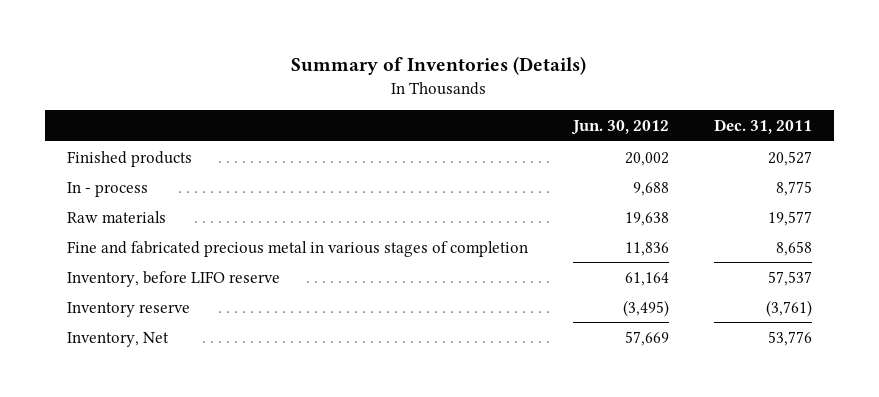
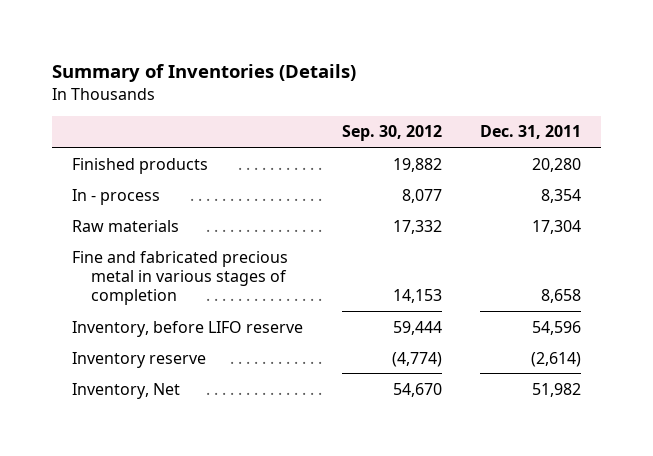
[570,120,669,136] Jun. 30, 2012 -> none
none -> [341,125,442,142] Sep. 30, 2012
[767,150,812,166] 20,527 -> [532,157,582,172] 20,280
[775,180,812,196] 8,775 -> [541,188,582,203] 8,354
[767,210,812,226] 19,577 -> [532,219,582,234] 17,304
[767,270,812,286] 57,537 -> [532,320,582,335] 54,596
[765,299,812,317] (3,761) -> [531,351,582,367] (2,614)
[767,330,812,346] 53,776 -> [532,382,582,397] 51,982

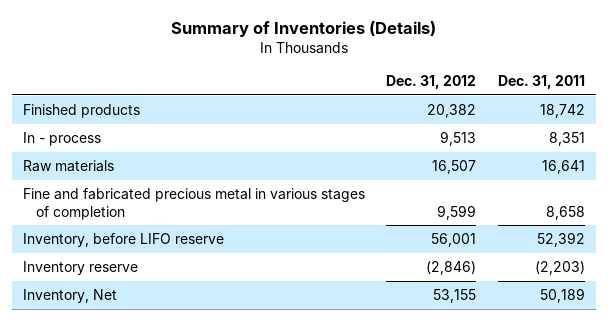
[341,125,442,142] Sep. 30, 2012 -> none
none -> [386,75,477,90] Dec. 31, 2012
[532,157,582,172] 20,280 -> [540,103,586,118] 18,742
[541,188,582,203] 8,354 -> [549,131,586,146] 8,351
[532,219,582,234] 17,304 -> [542,159,586,174] 16,641
[532,320,582,335] 54,596 -> [537,231,586,247] 52,392
[531,351,582,367] (2,614) -> [535,260,586,275] (2,203)
[532,382,582,397] 51,982 -> [540,287,586,303] 50,189

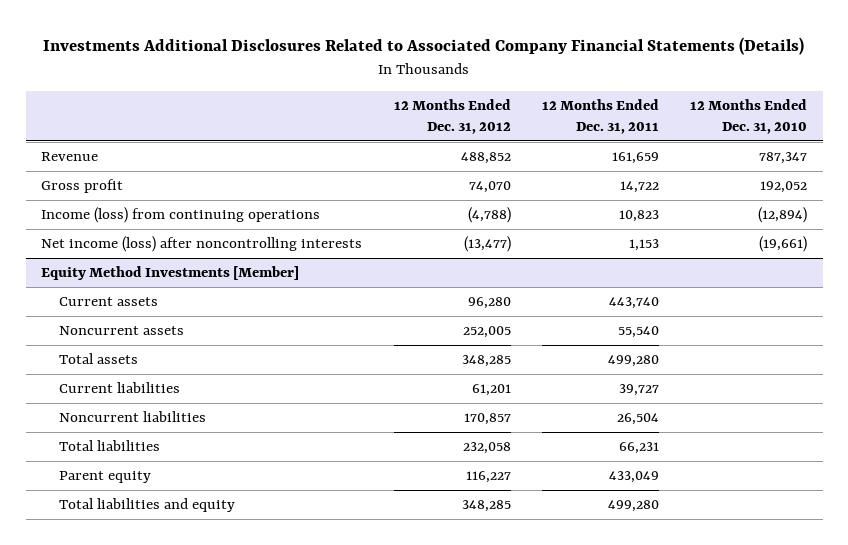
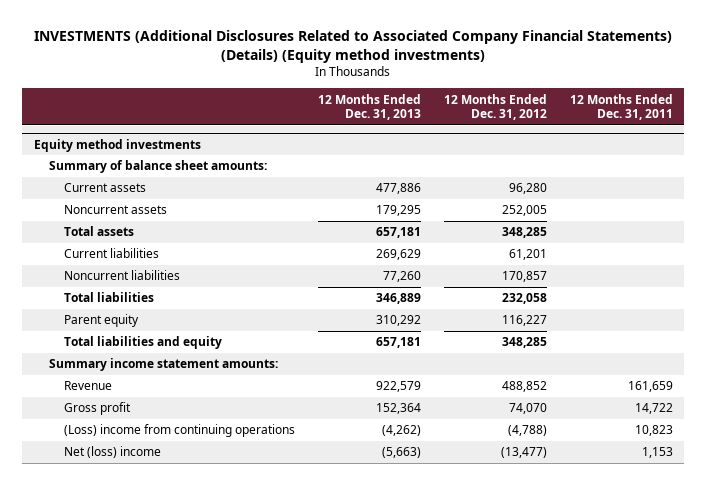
[43,37,805,56] Investments Additional Disclosures Related to Associated Company Financial Statements (Details) -> [34,30,673,63] INVESTMENTS (Additional Disclosures Related to Associated Company Financial Statements) (Details) (Equity method investments)
[690,99,808,134] 12 Months Ended Dec. 31, 2010 -> none
none -> [318,93,422,121] 12 Months Ended Dec. 31, 2013
none -> [33,138,201,152] Equity method investments
none -> [49,160,268,174] Summary of balance sheet amounts:
none -> [64,183,147,193] Current assets
none -> [64,205,168,215] Noncurrent assets
none -> [64,226,135,237] Total assets
none -> [64,248,160,259] Current liabilities
none -> [64,270,181,281] Noncurrent liabilities
none -> [64,292,155,303] Total liabilities
none -> [64,314,140,328] Parent equity
none -> [64,336,223,350] Total liabilities and equity
none -> [49,358,279,372] Summary income statement amounts:
[41,266,300,281] Equity Method Investments [Member] -> none
[59,297,159,307] Current assets -> none
[59,326,185,336] Noncurrent assets -> none
[59,353,139,365] Total assets -> none
[59,382,181,394] Current liabilities -> none
[59,411,207,423] Noncurrent liabilities -> none
[59,440,161,452] Total liabilities -> none
[59,471,152,484] Parent equity -> none
[59,498,236,513] Total liabilities and equity -> none
[41,207,321,224] Income (loss) from continuing operations -> [64,424,296,438] (Loss) income from continuing operations
[41,236,363,253] Net income (loss) after noncontrolling interests -> [64,446,162,459] Net (loss) income

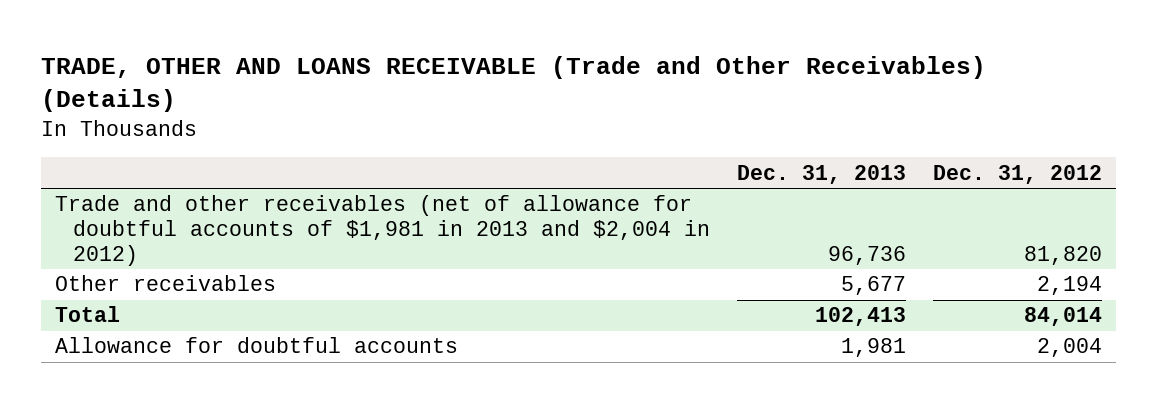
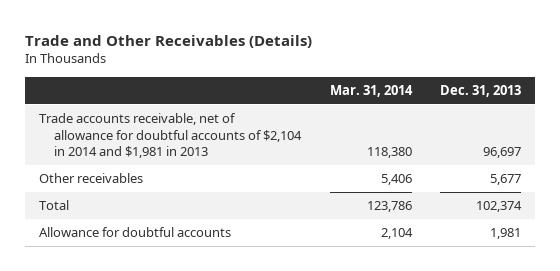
[41,56,987,113] TRADE, OTHER AND LOANS RECEIVABLE (Trade and Other Receivables) (Details) -> [24,34,312,48] Trade and Other Receivables (Details)
[933,164,1103,184] Dec. 31, 2012 -> none
none -> [329,84,413,97] Mar. 31, 2014
[54,195,711,266] Trade and other receivables (net of allowance for doubtful accounts of $1,981 in 2013 and $2,004 in 2012) -> [39,113,303,158] Trade accounts receivable, net of allowance for doubtful accounts of $2,104 in 2014 and $1,981 in 2013
[828,245,907,265] 96,736 -> [482,146,521,158] 96,697
[815,307,907,327] 102,413 -> [475,201,522,213] 102,374

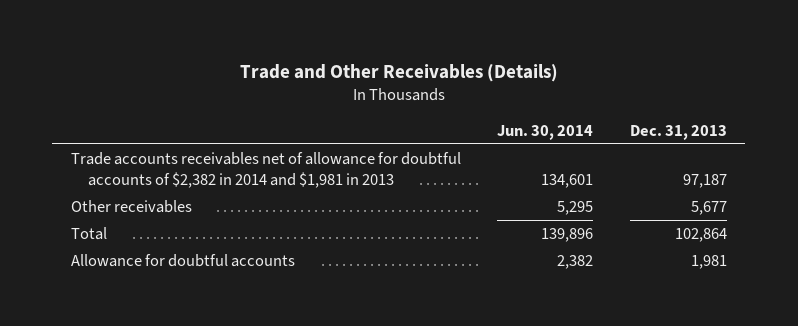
[329,84,413,97] Mar. 31, 2014 -> none
none -> [497,124,594,140] Jun. 30, 2014
[39,113,303,158] Trade accounts receivable, net of allowance for doubtful accounts of $2,104 in 2014 and $1,981 in 2013 -> [70,151,461,188] Trade accounts receivables net of allowance for doubtful accounts of $2,382 in 2014 and $1,981 in 2013
[482,146,521,158] 96,697 -> [683,173,728,188] 97,187
[475,201,522,213] 102,374 -> [675,227,728,242] 102,864

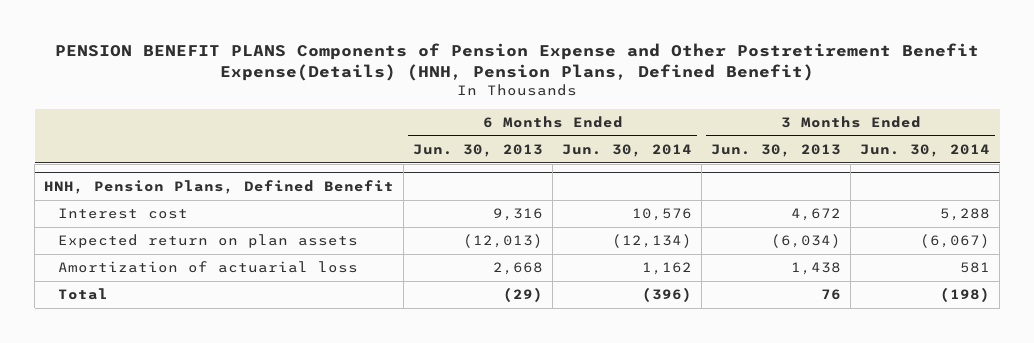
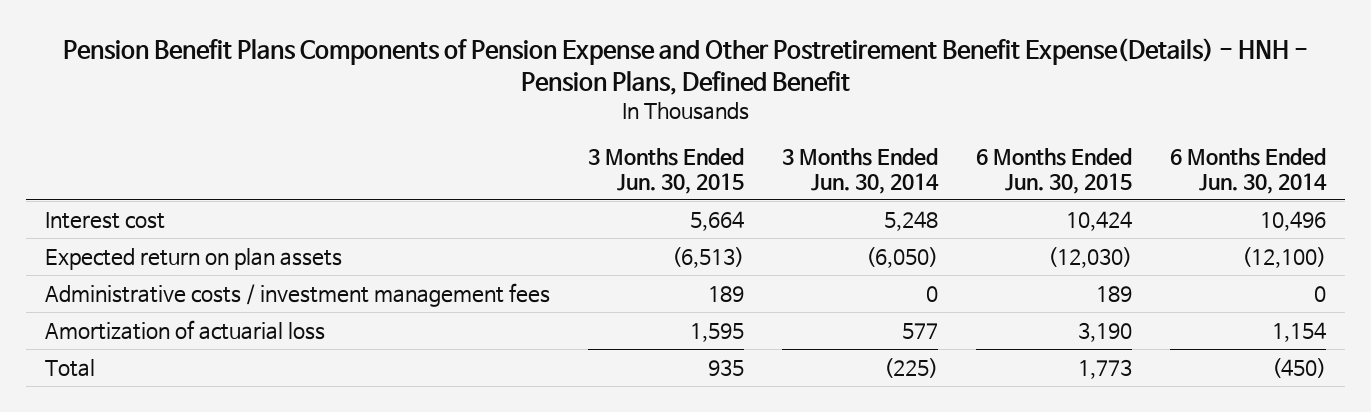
[55,42,980,81] PENSION BENEFIT PLANS Components of Pension Expense and Other Postretirement Benefit Expense(Details) (HNH, Pension Plans, Defined Benefit) -> [63,38,1309,95] Pension Benefit Plans Components of Pension Expense and Other Postretirement Benefit Expense(Details) - HNH - Pension Plans, Defined Benefit
[413,144,544,158] Jun. 30, 2013 -> none
[711,144,842,158] Jun. 30, 2013 -> none
none -> [588,147,745,194] 3 Months Ended Jun. 30, 2015
none -> [975,147,1132,194] 6 Months Ended Jun. 30, 2015
[44,180,395,195] HNH, Pension Plans, Defined Benefit -> none
[632,208,693,222] 10,576 -> [1259,210,1326,231] 10,496
[940,208,991,222] 5,288 -> [883,210,938,231] 5,248
[612,234,693,249] (12,134) -> [1241,246,1326,268] (12,100)
[920,234,991,249] (6,067) -> [865,246,938,268] (6,050)
none -> [45,282,551,307] Administrative costs / investment management fees
[642,262,693,276] 1,162 -> [1271,321,1326,342] 1,154
[960,262,991,274] 581 -> [901,322,938,339] 577
[642,287,693,303] (396) -> [1271,357,1326,378] (450)
[940,287,991,303] (198) -> [883,357,938,378] (225)

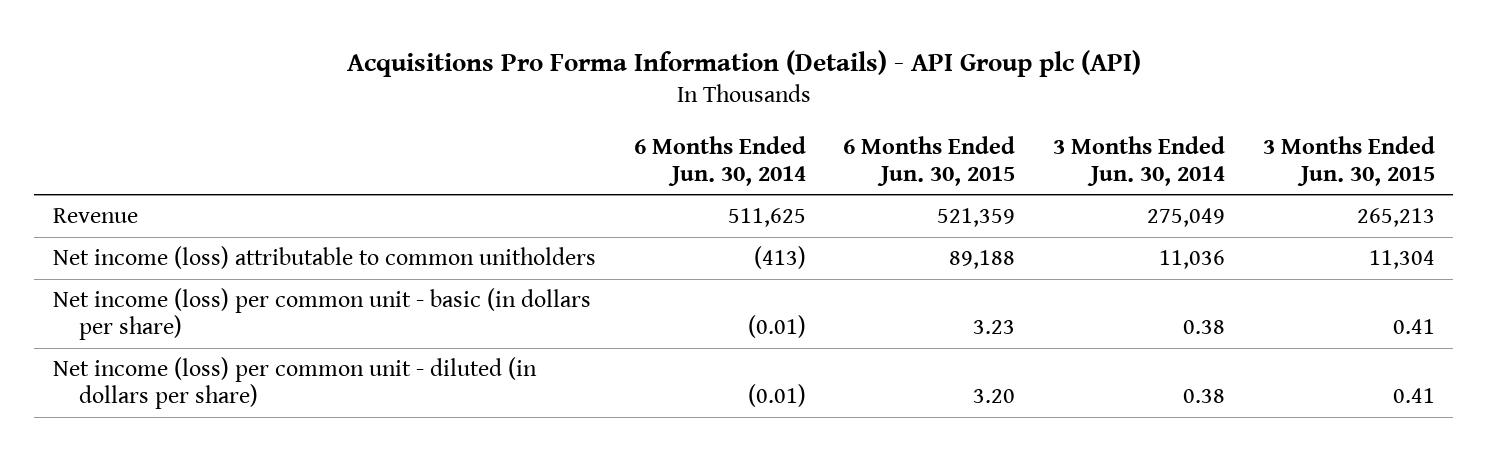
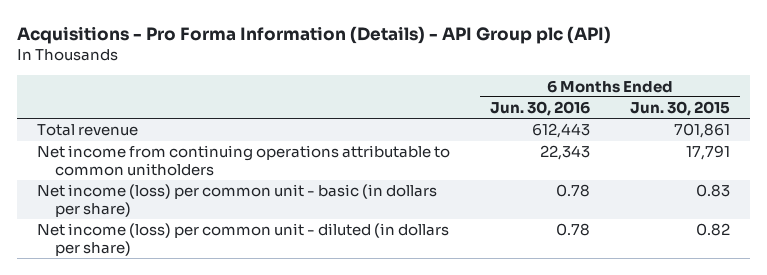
[346,49,1141,77] Acquisitions Pro Forma Information (Details) - API Group plc (API) -> [17,26,612,45] Acquisitions - Pro Forma Information (Details) - API Group plc (API)
[633,135,806,186] 6 Months Ended Jun. 30, 2014 -> none
[1053,135,1226,186] 3 Months Ended Jun. 30, 2014 -> none
[1262,135,1435,186] 3 Months Ended Jun. 30, 2015 -> none
none -> [490,101,591,117] Jun. 30, 2016
[53,208,139,224] Revenue -> [37,124,139,137] Total revenue
[937,208,1016,228] 521,359 -> [674,123,731,139] 701,861
[53,246,597,270] Net income (loss) attributable to common unitholders -> [37,145,451,177] Net income from continuing operations attributable to common unitholders
[949,250,1016,270] 89,188 -> [686,145,731,161] 17,791
[973,319,1016,334] 3.23 -> [696,184,731,198] 0.83
[973,388,1016,403] 3.20 -> [696,223,731,237] 0.82

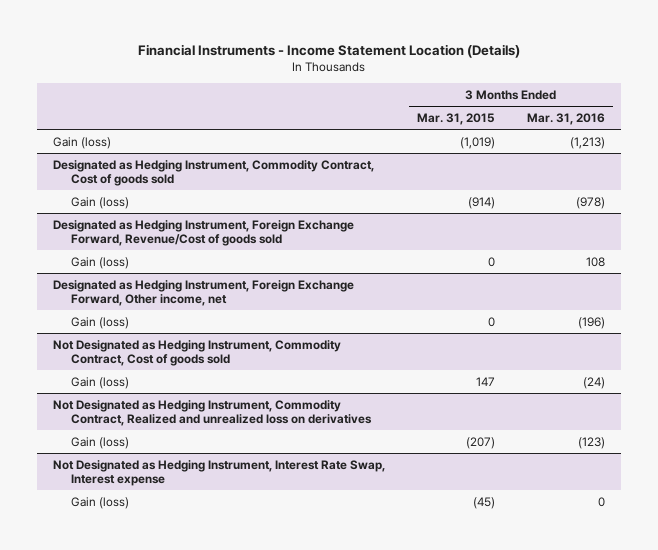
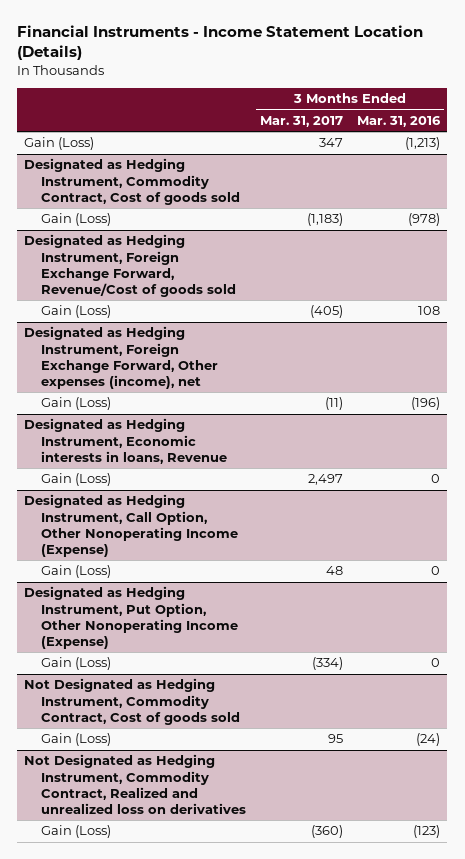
[416,112,495,125] Mar. 31, 2015 -> none
none -> [259,115,343,127] Mar. 31, 2017
[53,136,112,149] Gain (loss) -> [24,137,95,151] Gain (Loss)
[71,196,130,209] Gain (loss) -> [40,213,111,227] Gain (Loss)
[71,256,130,269] Gain (loss) -> [40,305,111,319] Gain (Loss)
[53,279,355,307] Designated as Hedging Instrument, Foreign Exchange Forward, Other income, net -> [24,326,218,389] Designated as Hedging Instrument, Foreign Exchange Forward, Other expenses (income), net
[71,316,130,329] Gain (loss) -> [40,397,111,411] Gain (Loss)
none -> [24,418,227,464] Designated as Hedging Instrument, Economic interests in loans, Revenue
none -> [40,473,111,487] Gain (Loss)
none -> [24,494,238,557] Designated as Hedging Instrument, Call Option, Other Nonoperating Income (Expense)
none -> [40,565,111,579] Gain (Loss)
none -> [24,586,238,649] Designated as Hedging Instrument, Put Option, Other Nonoperating Income (Expense)
none -> [40,657,111,671] Gain (Loss)
[71,376,130,389] Gain (loss) -> [40,733,111,747] Gain (Loss)
[53,459,386,487] Not Designated as Hedging Instrument, Interest Rate Swap, Interest expense -> none
[71,496,130,509] Gain (loss) -> none
[71,436,130,449] Gain (loss) -> [40,825,111,839] Gain (Loss)

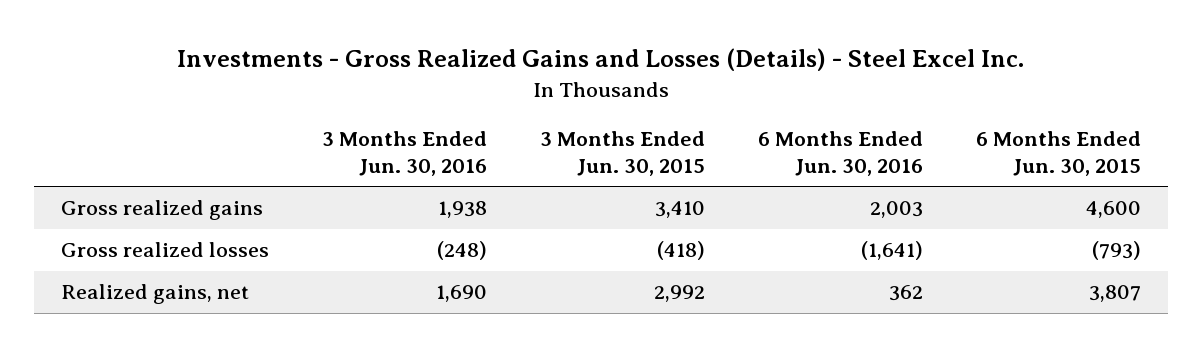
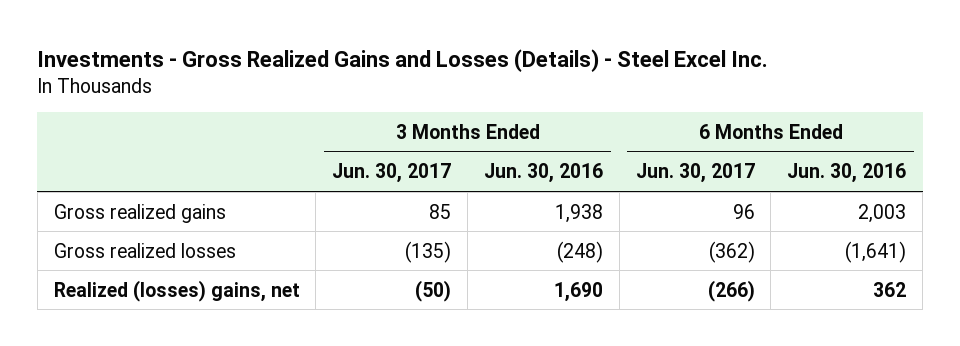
[539,131,705,176] 3 Months Ended Jun. 30, 2015 -> none
[976,131,1142,176] 6 Months Ended Jun. 30, 2015 -> none
none -> [332,163,452,184] Jun. 30, 2017
none -> [635,163,755,184] Jun. 30, 2017
[60,284,249,305] Realized gains, net -> [53,279,300,302] Realized (losses) gains, net

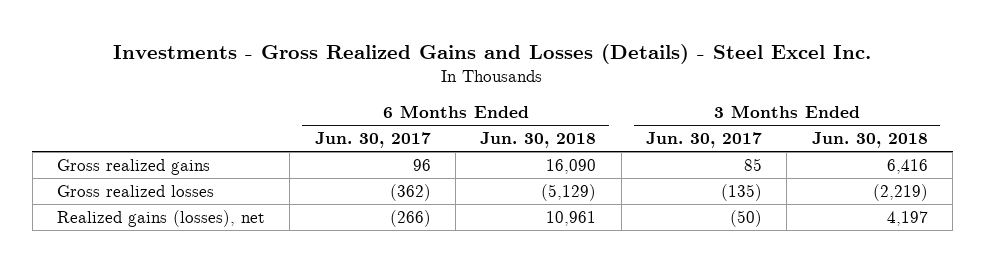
[483,163,603,184] Jun. 30, 2016 -> none
[787,163,907,184] Jun. 30, 2016 -> none
none -> [480,132,597,149] Jun. 30, 2018
none -> [811,132,928,149] Jun. 30, 2018
[53,279,300,302] Realized (losses) gains, net -> [57,209,266,227] Realized gains (losses), net

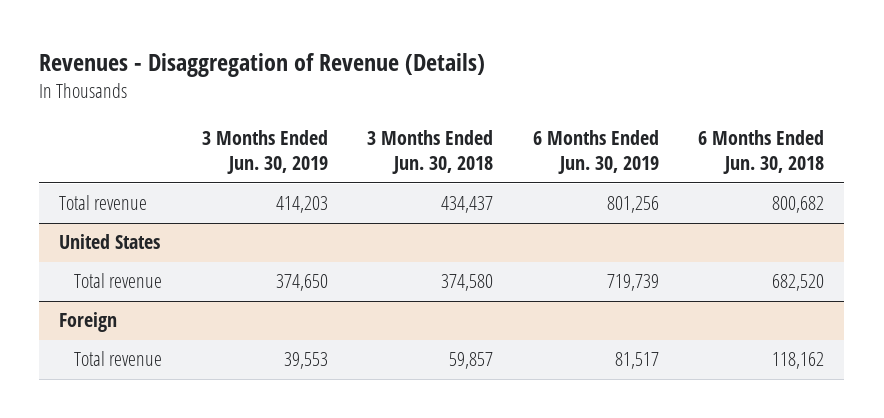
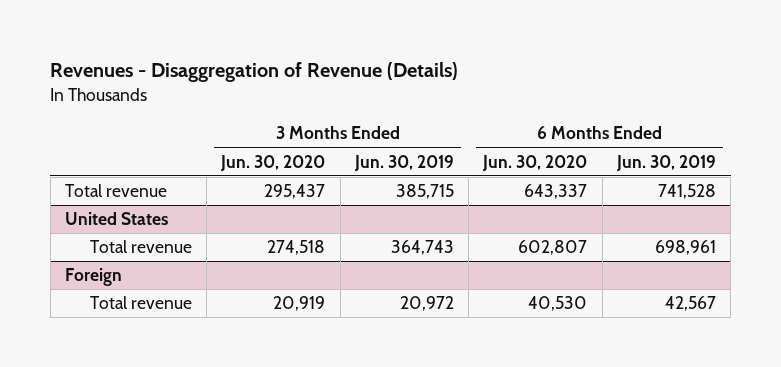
[367,129,494,175] 3 Months Ended Jun. 30, 2018 -> none
[698,129,825,175] 6 Months Ended Jun. 30, 2018 -> none
none -> [220,154,326,171] Jun. 30, 2020
none -> [482,154,588,171] Jun. 30, 2020
[275,196,328,214] 414,203 -> [395,184,454,200] 385,715
[606,196,659,214] 801,256 -> [658,184,717,200] 741,528
[275,274,328,292] 374,650 -> [390,240,454,256] 364,743
[606,274,659,292] 719,739 -> [655,240,717,256] 698,961
[283,352,328,370] 39,553 -> [399,296,454,312] 20,972
[614,352,659,370] 81,517 -> [665,296,717,312] 42,567

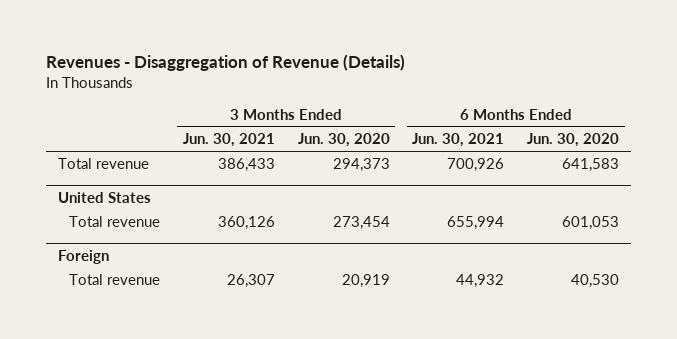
[353,154,454,171] Jun. 30, 2019 -> none
[616,154,717,171] Jun. 30, 2019 -> none
none -> [182,133,275,148] Jun. 30, 2021
none -> [412,133,505,148] Jun. 30, 2021
[264,184,326,200] 295,437 -> [332,158,390,173] 294,373
[524,184,588,200] 643,337 -> [562,158,620,173] 641,583
[267,240,326,256] 274,518 -> [332,216,390,231] 273,454
[518,240,588,256] 602,807 -> [562,216,620,231] 601,053

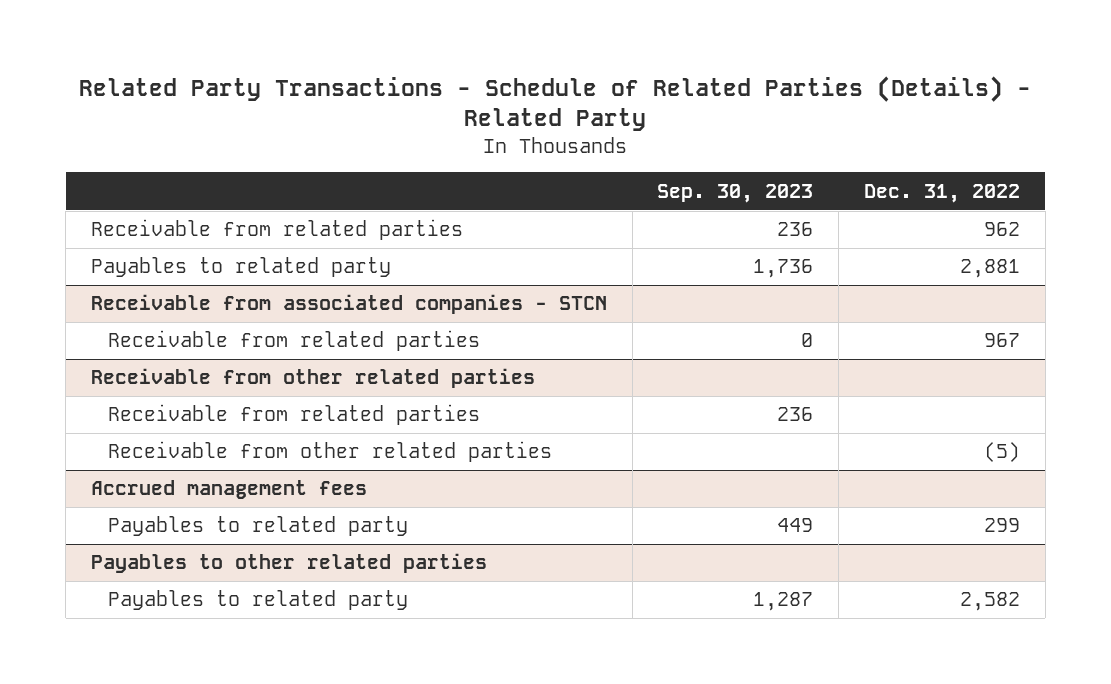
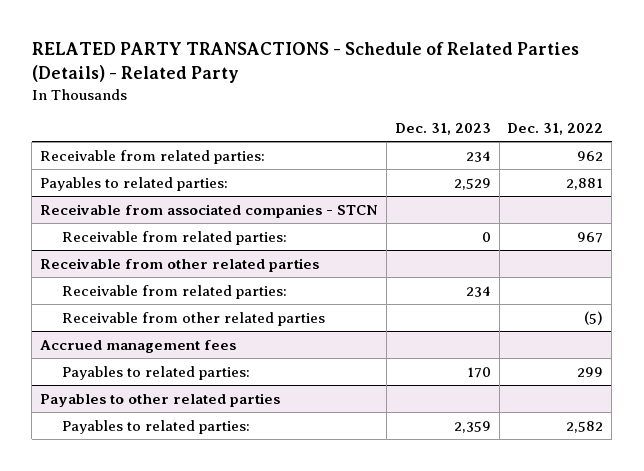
[79,76,1032,132] Related Party Transactions - Schedule of Related Parties (Details) - Related Party -> [31,42,579,84] RELATED PARTY TRANSACTIONS - Schedule of Related Parties (Details) - Related Party
[657,183,814,203] Sep. 30, 2023 -> none
none -> [394,123,491,136] Dec. 31, 2023
[90,219,463,241] Receivable from related parties -> [40,149,266,164] Receivable from related parties:
[90,257,391,278] Payables to related party -> [40,176,229,191] Payables to related parties:
[107,330,480,352] Receivable from related parties -> [61,230,287,245] Receivable from related parties:
[107,404,480,426] Receivable from related parties -> [61,284,287,299] Receivable from related parties:
[107,516,408,537] Payables to related party -> [61,365,250,380] Payables to related parties:
[107,590,408,611] Payables to related party -> [61,419,250,434] Payables to related parties:

